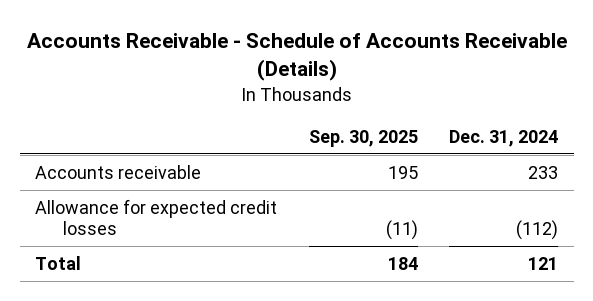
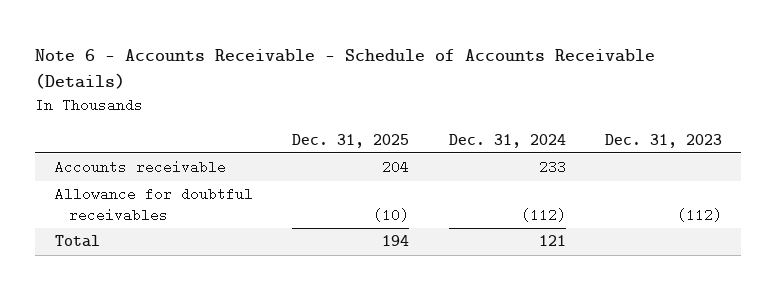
[26,32,567,82] Accounts Receivable - Schedule of Accounts Receivable (Details) -> [35,49,656,90] Note 6 - Accounts Receivable - Schedule of Accounts Receivable (Details)
[308,129,418,147] Sep. 30, 2025 -> none
none -> [292,133,410,148] Dec. 31, 2025
none -> [604,133,722,148] Dec. 31, 2023
[35,199,278,236] Allowance for expected credit losses -> [54,187,253,222] Allowance for doubtful receivables

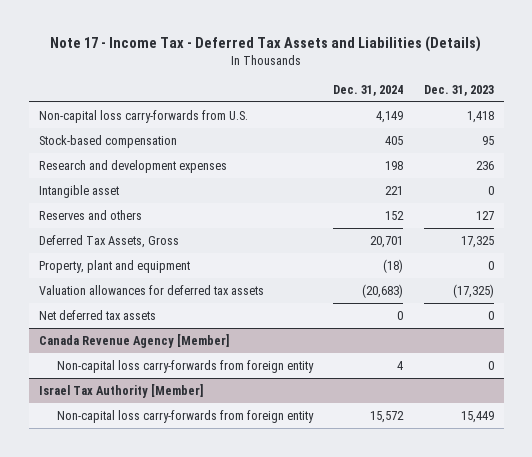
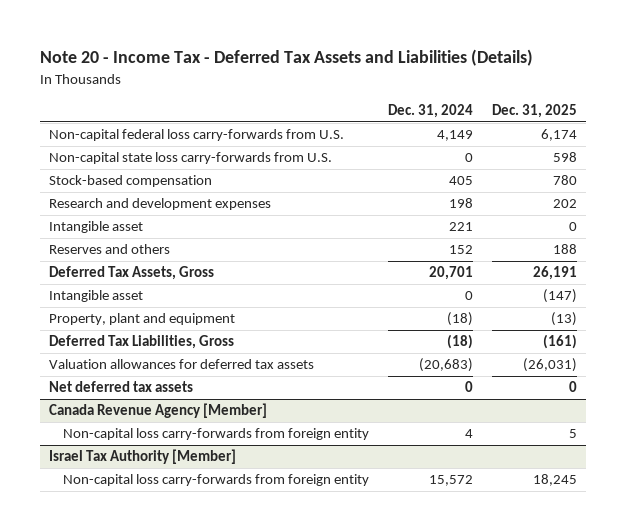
[50,35,482,52] Note 17 - Income Tax - Deferred Tax Assets and Liabilities (Details) -> [39,49,533,67] Note 20 - Income Tax - Deferred Tax Assets and Liabilities (Details)
[423,84,494,96] Dec. 31, 2023 -> none
none -> [491,104,577,119] Dec. 31, 2025
[38,109,248,123] Non-capital loss carry-forwards from U.S. -> [49,129,345,142] Non-capital federal loss carry-forwards from U.S.
none -> [49,152,333,165] Non-capital state loss carry-forwards from U.S.
none -> [49,290,144,303] Intangible asset
none -> [49,335,235,350] Deferred Tax Liabilities, Gross

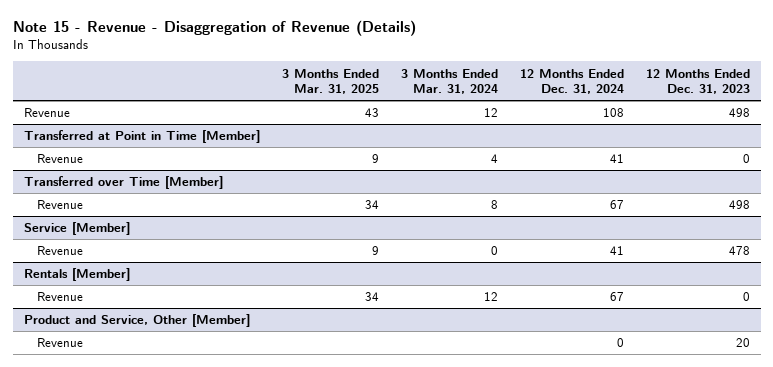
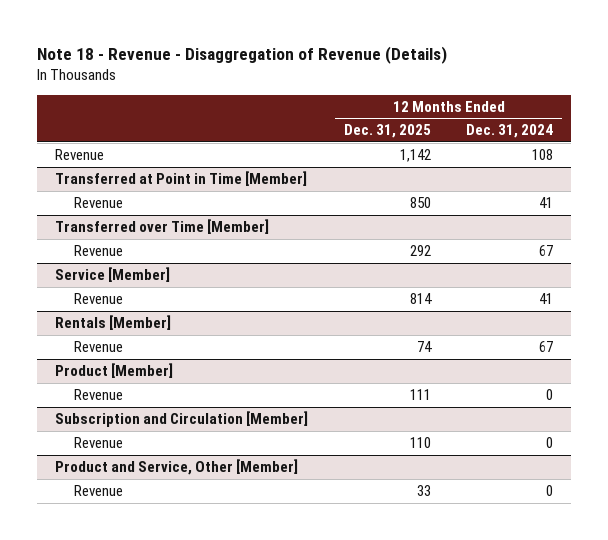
[12,20,416,37] Note 15 - Revenue - Disaggregation of Revenue (Details) -> [36,45,447,64] Note 18 - Revenue - Disaggregation of Revenue (Details)
[281,68,379,94] 3 Months Ended Mar. 31, 2025 -> none
[400,68,498,94] 3 Months Ended Mar. 31, 2024 -> none
[645,68,750,94] 12 Months Ended Dec. 31, 2023 -> none
none -> [343,124,431,139] Dec. 31, 2025
none -> [54,363,173,379] Product [Member]
none -> [74,389,124,401] Revenue
none -> [54,411,308,428] Subscription and Circulation [Member]
none -> [74,437,124,449] Revenue

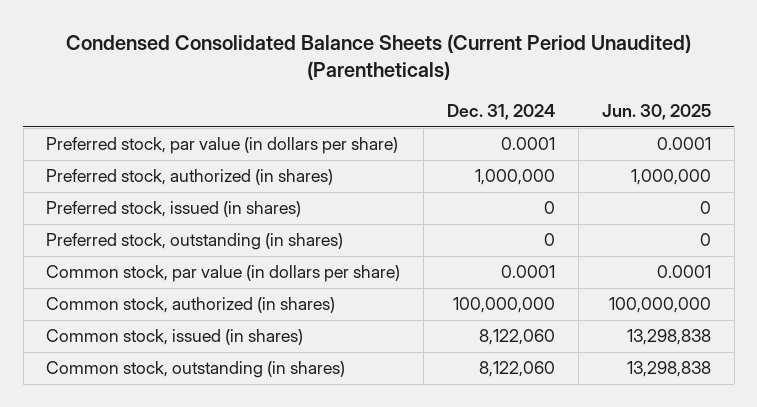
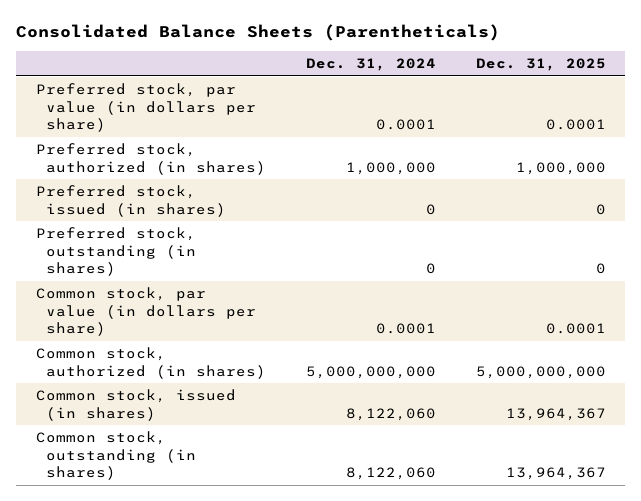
[65,34,691,81] Condensed Consolidated Balance Sheets (Current Period Unaudited) (Parentheticals) -> [15,24,500,42] Consolidated Balance Sheets (Parentheticals)
[602,104,712,121] Jun. 30, 2025 -> none
none -> [475,58,606,72] Dec. 31, 2025
[453,297,556,314] 100,000,000 -> [306,365,437,379] 5,000,000,000

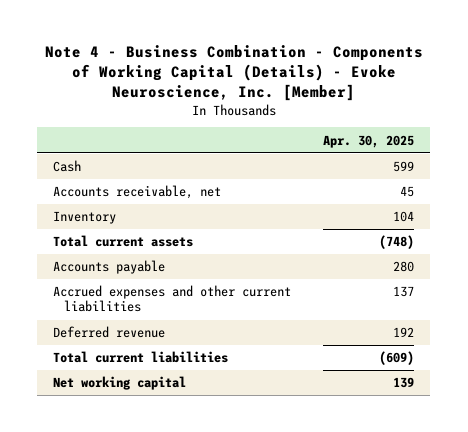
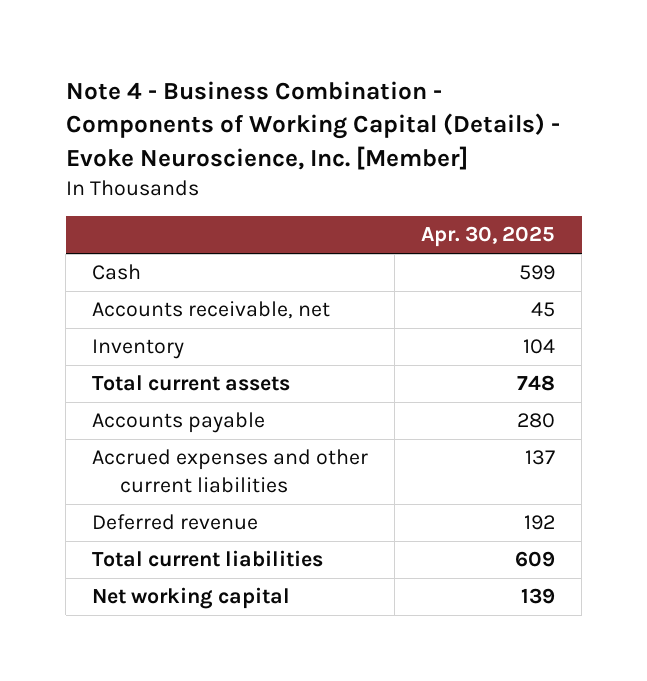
[379,235,415,250] (748) -> [517,375,556,392] 748
[379,351,415,366] (609) -> [515,551,556,568] 609

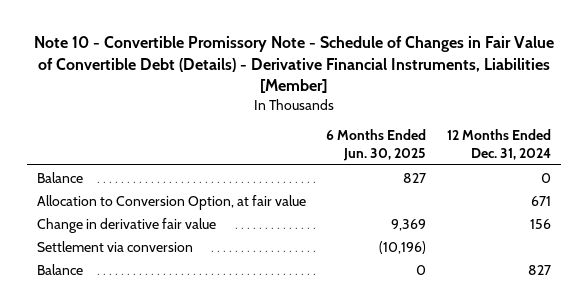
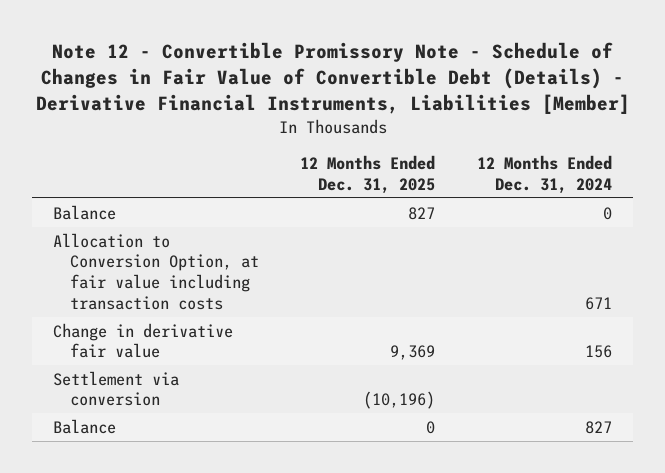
[33,36,554,94] Note 10 - Convertible Promissory Note - Schedule of Changes in Fair Value of Convertible Debt (Details) - Derivative Financial Instruments, Liabilities [Member] -> [35,42,630,115] Note 12 - Convertible Promissory Note - Schedule of Changes in Fair Value of Convertible Debt (Details) - Derivative Financial Instruments, Liabilities [Member]
[326,128,427,161] 6 Months Ended Jun. 30, 2025 -> none
none -> [300,154,436,194] 12 Months Ended Dec. 31, 2025
[37,194,307,210] Allocation to Conversion Option, at fair value -> [53,232,259,311] Allocation to Conversion Option, at fair value including transaction costs

